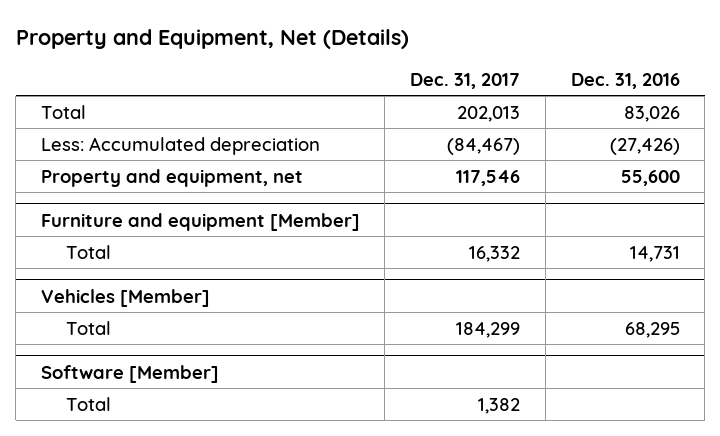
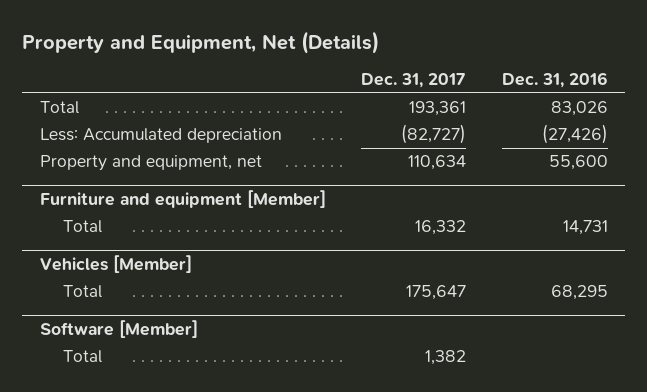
[457,105,521,122] 202,013 -> [409,101,467,117] 193,361
[447,137,521,155] (84,467) -> [401,124,467,145] (82,727)
[456,169,521,186] 117,546 -> [408,155,467,171] 110,634
[456,321,521,338] 184,299 -> [406,285,467,301] 175,647

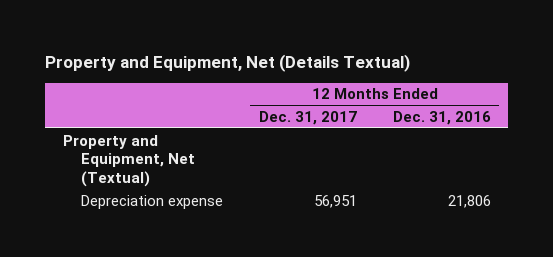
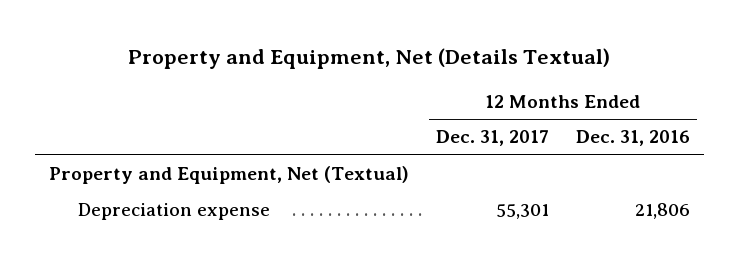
[314,194,358,208] 56,951 -> [495,204,549,220] 55,301

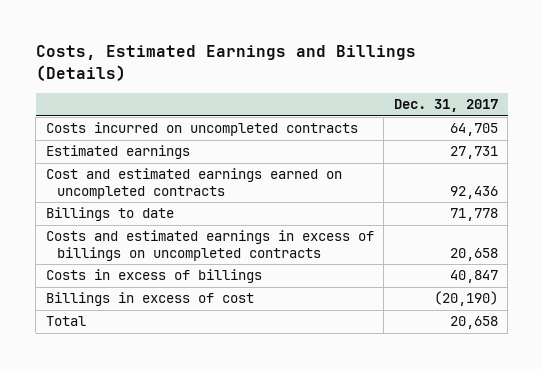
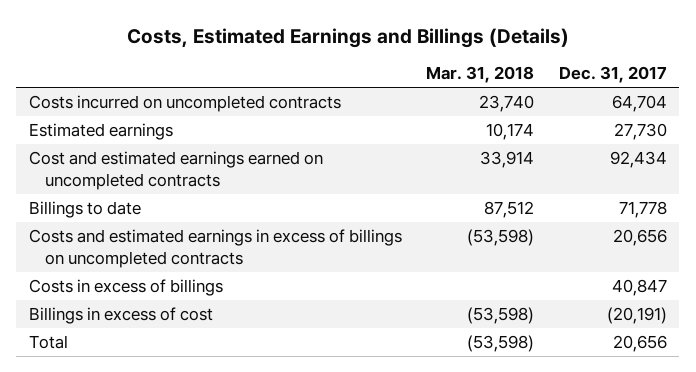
none -> [426,66,535,84] Mar. 31, 2018
[449,123,498,137] 64,705 -> [612,94,668,112] 64,704
[449,146,498,160] 27,731 -> [614,122,668,140] 27,730
[449,185,498,199] 92,436 -> [610,150,668,168] 92,434
[449,247,498,261] 20,658 -> [613,228,668,246] 20,656
[433,291,498,307] (20,190) -> [607,306,668,324] (20,191)
[449,316,498,330] 20,658 -> [613,334,668,352] 20,656

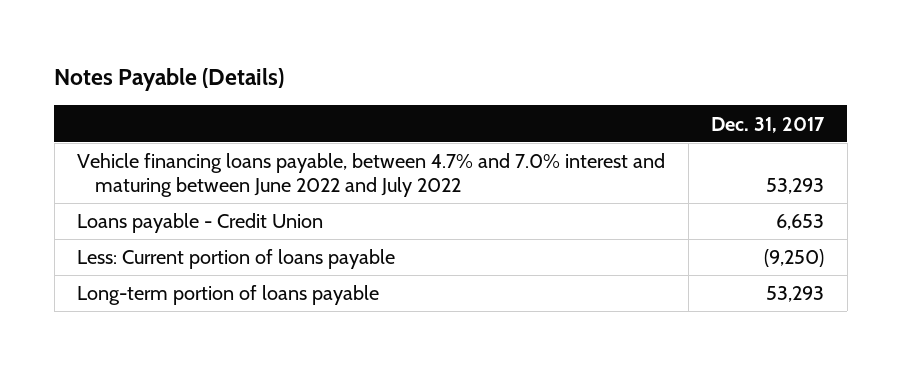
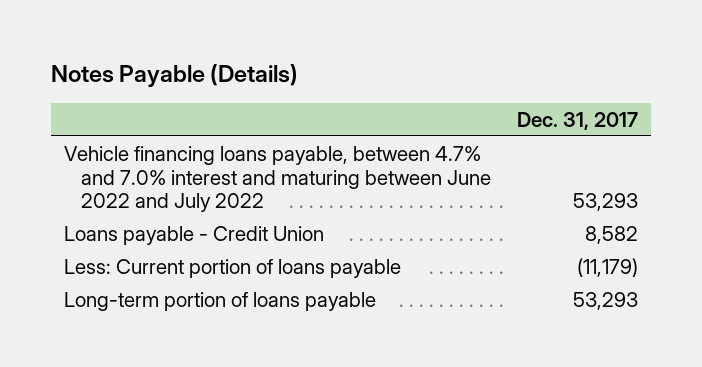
[776,214,825,231] 6,653 -> [584,225,638,244] 8,582
[764,249,825,268] (9,250) -> [576,257,638,277] (11,179)

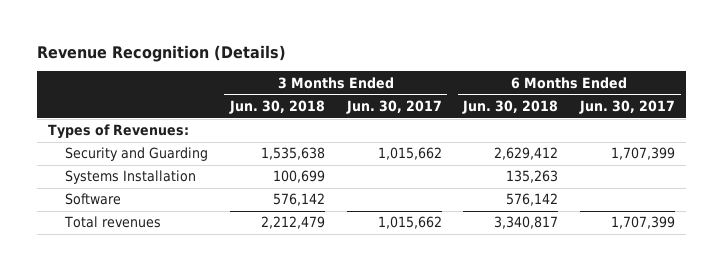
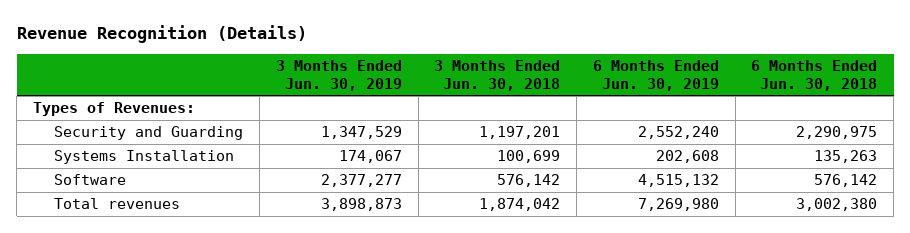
[345,100,442,115] Jun. 30, 2017 -> none
[579,100,676,115] Jun. 30, 2017 -> none
none -> [275,59,402,91] 3 Months Ended Jun. 30, 2019
none -> [592,59,719,91] 6 Months Ended Jun. 30, 2019
[260,147,325,161] 1,535,638 -> [479,126,561,140] 1,197,201
[494,147,559,161] 2,629,412 -> [796,126,878,140] 2,290,975
[260,216,325,230] 2,212,479 -> [479,198,561,212] 1,874,042
[494,216,559,230] 3,340,817 -> [796,198,878,212] 3,002,380

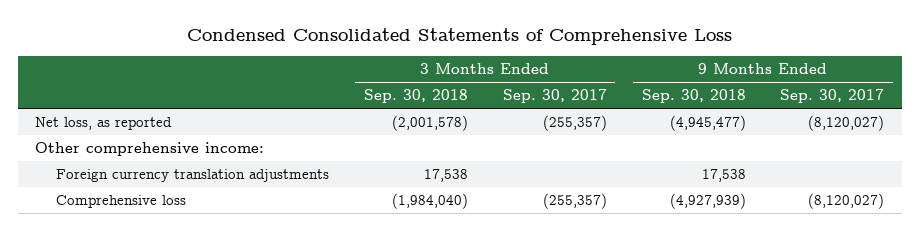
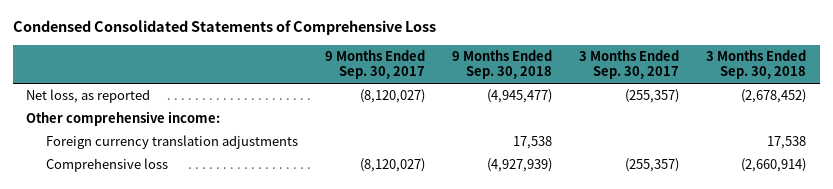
[391,115,468,132] (2,001,578) -> [741,89,807,104] (2,678,452)
[391,193,468,210] (1,984,040) -> [741,158,807,173] (2,660,914)

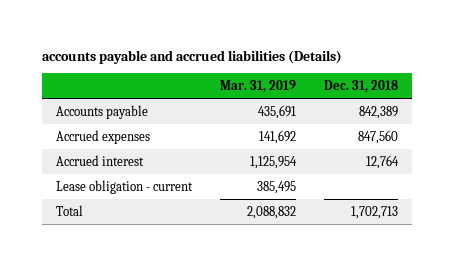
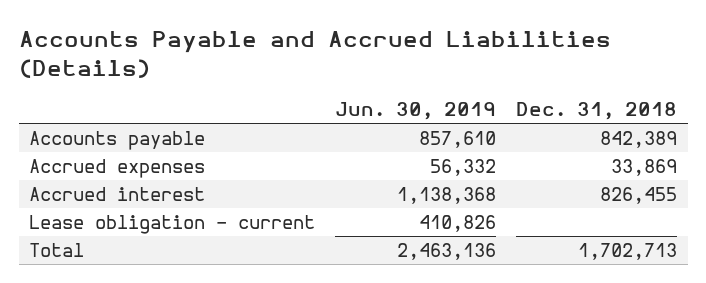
[41,50,342,65] accounts payable and accrued liabilities (Details) -> [18,31,611,79] Accounts Payable and Accrued Liabilities (Details)
[219,80,296,94] Mar. 31, 2019 -> none
none -> [335,102,497,121] Jun. 30, 2019
[357,129,398,144] 847,560 -> [611,159,678,177] 33,869
[365,154,399,169] 12,764 -> [600,187,678,205] 826,455

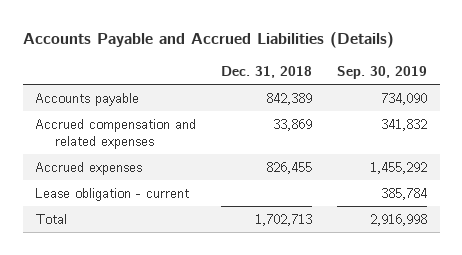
[335,102,497,121] Jun. 30, 2019 -> none
none -> [337,66,428,80] Sep. 30, 2019
[28,187,205,202] Accrued interest -> none
none -> [35,118,197,149] Accrued compensation and related expenses
[611,159,678,177] 33,869 -> [266,161,313,174] 826,455

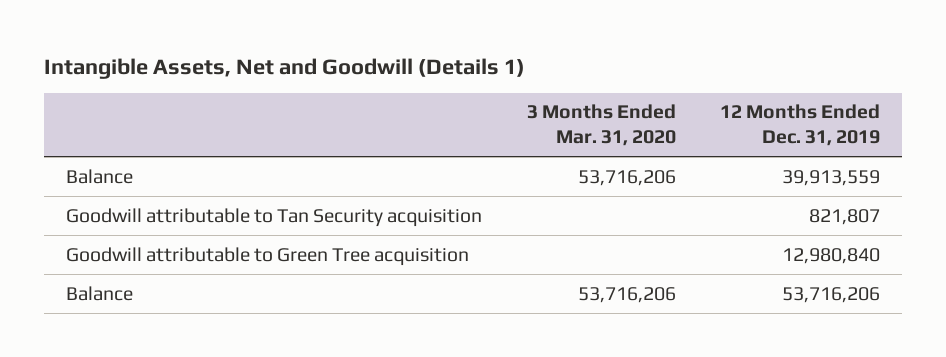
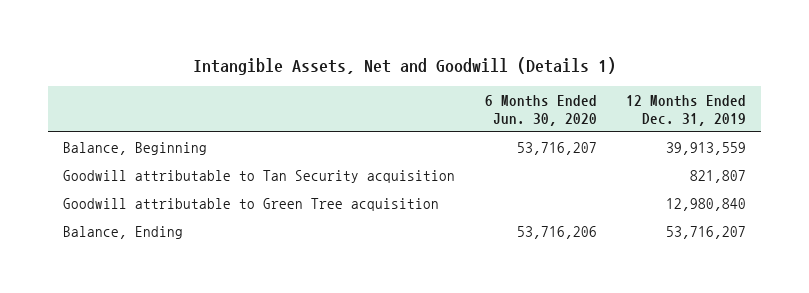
[526,104,676,147] 3 Months Ended Mar. 31, 2020 -> none
none -> [484,95,597,126] 6 Months Ended Jun. 30, 2020
[65,168,133,184] Balance -> [62,141,207,155] Balance, Beginning
[65,285,133,301] Balance -> [62,225,183,239] Balance, Ending
[782,286,881,303] 53,716,206 -> [666,225,747,239] 53,716,207

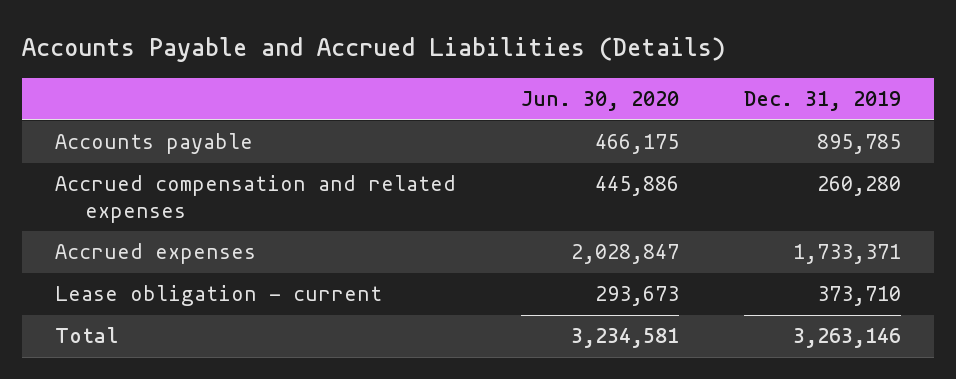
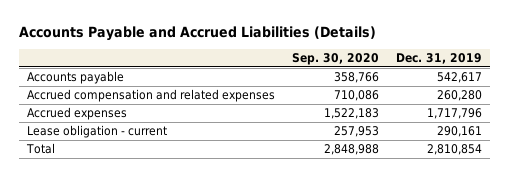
[521,91,680,112] Jun. 30, 2020 -> none
none -> [291,52,379,65] Sep. 30, 2020
[817,134,902,155] 895,785 -> [436,72,482,84] 542,617
[793,244,902,265] 1,733,371 -> [426,108,482,120] 1,717,796
[817,286,902,307] 373,710 -> [436,126,482,138] 290,161
[793,328,902,349] 3,263,146 -> [426,144,482,156] 2,810,854

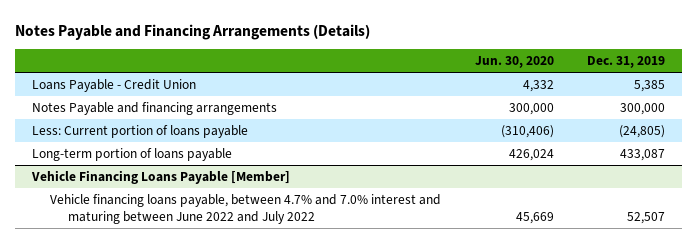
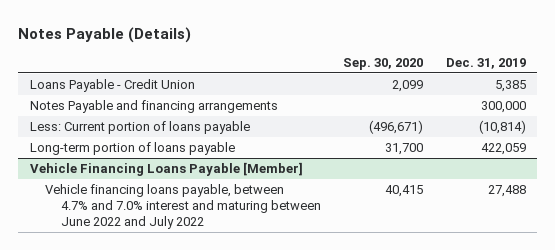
[15,23,371,40] Notes Payable and Financing Arrangements (Details) -> [18,26,192,43] Notes Payable (Details)
[474,55,554,68] Jun. 30, 2020 -> none
none -> [343,57,424,70] Sep. 30, 2020
[619,124,666,138] (24,805) -> [478,119,526,134] (10,814)
[620,148,666,161] 433,087 -> [480,142,526,155] 422,059
[627,212,666,225] 52,507 -> [487,184,526,197] 27,488

